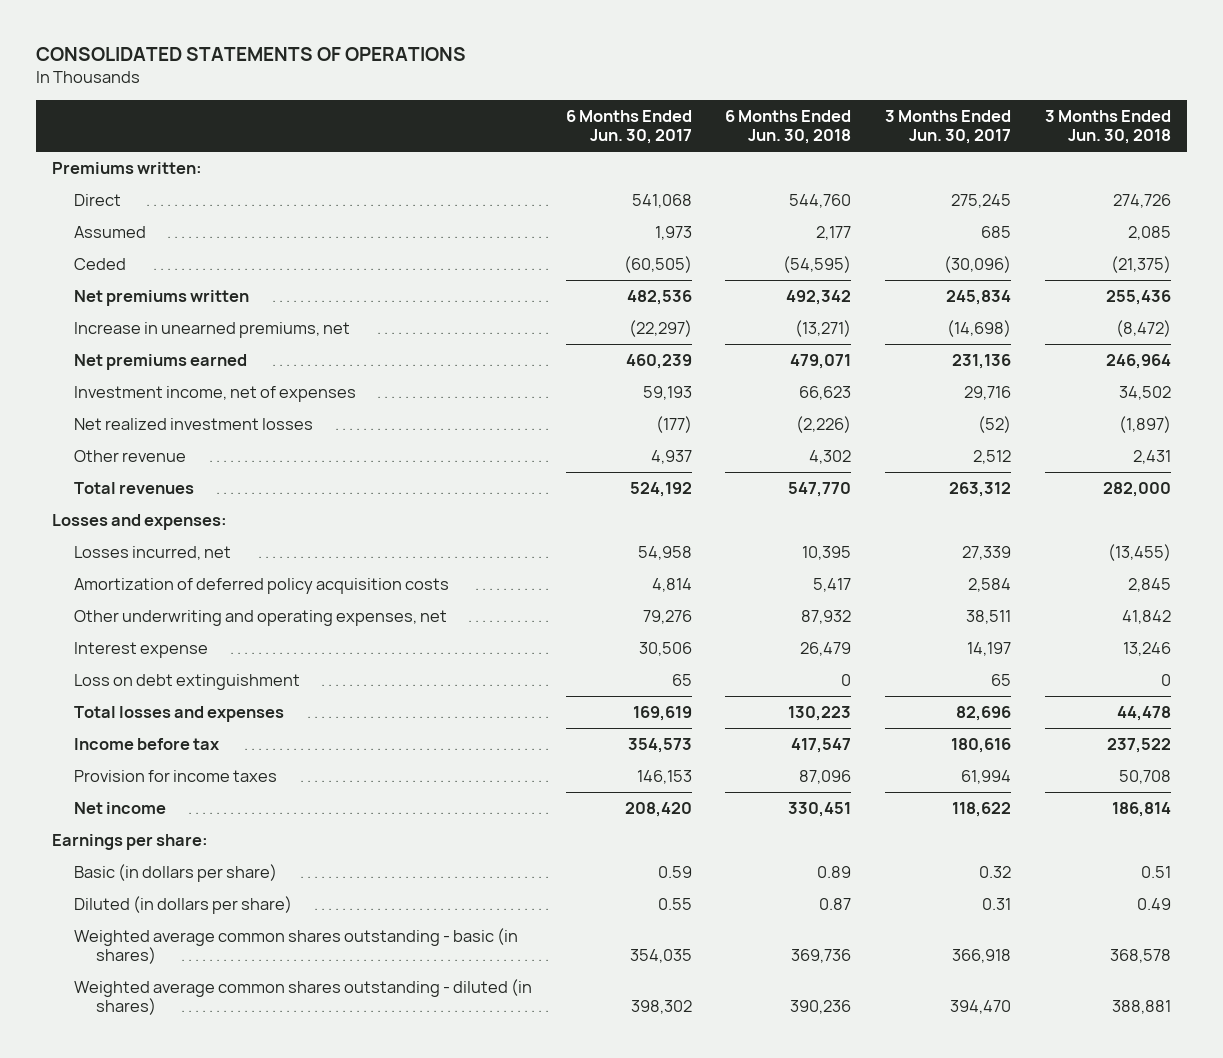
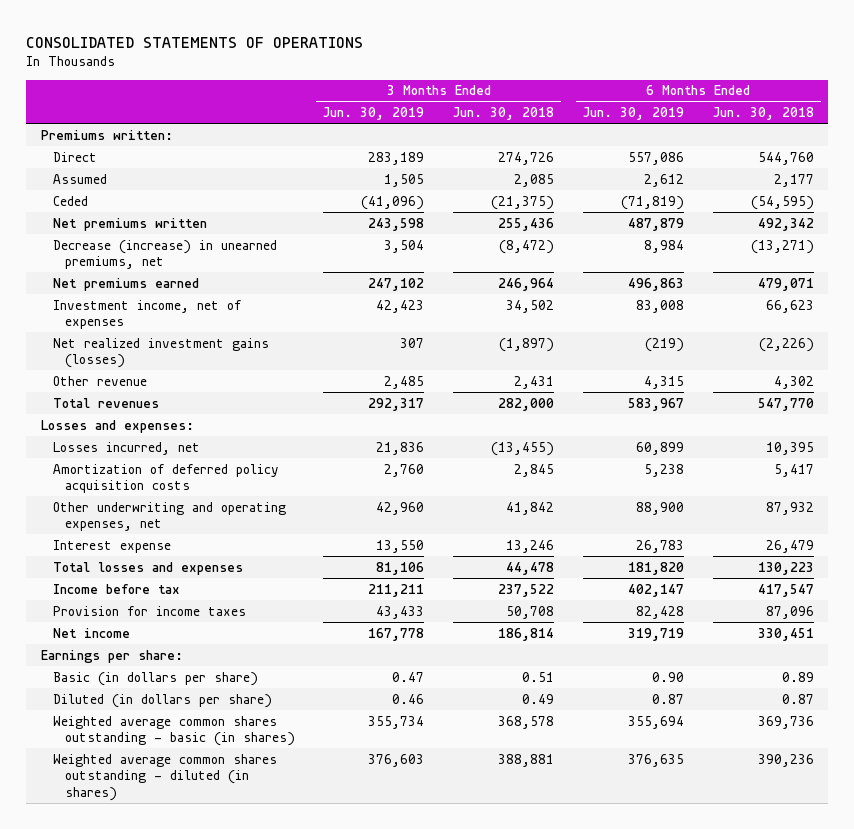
[565,109,692,145] 6 Months Ended Jun. 30, 2017 -> none
[885,109,1012,145] 3 Months Ended Jun. 30, 2017 -> none
none -> [323,107,425,121] Jun. 30, 2019
none -> [582,107,684,121] Jun. 30, 2019
[74,322,351,339] Increase in unearned premiums, net -> [52,239,277,270] Decrease (increase) in unearned premiums, net
[74,418,314,431] Net realized investment losses -> [52,337,269,369] Net realized investment gains (losses)
[74,674,301,691] Loss on debt extinguishment -> none

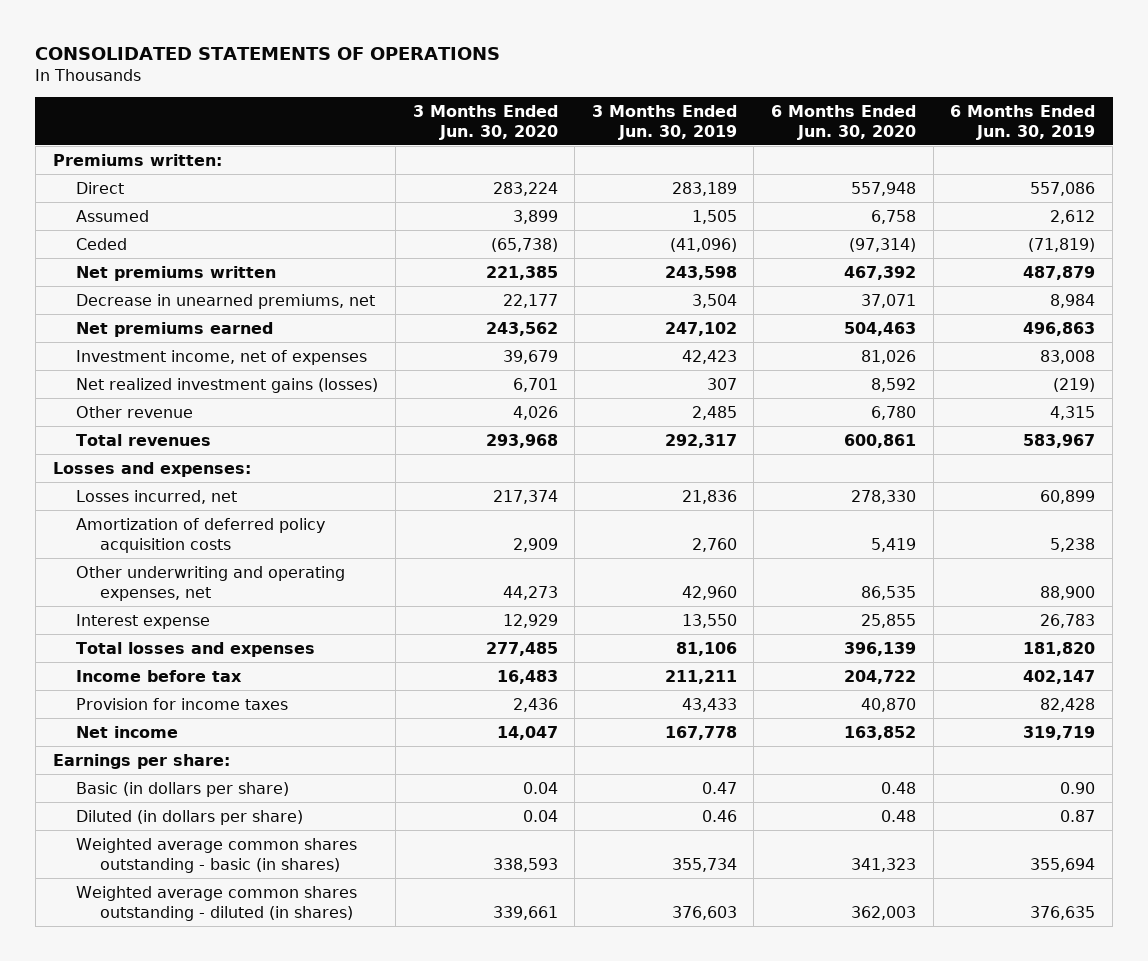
[453,107,555,121] Jun. 30, 2018 -> none
[712,107,814,121] Jun. 30, 2018 -> none
none -> [412,104,558,140] 3 Months Ended Jun. 30, 2020
none -> [771,104,917,140] 6 Months Ended Jun. 30, 2020
[52,239,277,270] Decrease (increase) in unearned premiums, net -> [76,293,376,309] Decrease in unearned premiums, net

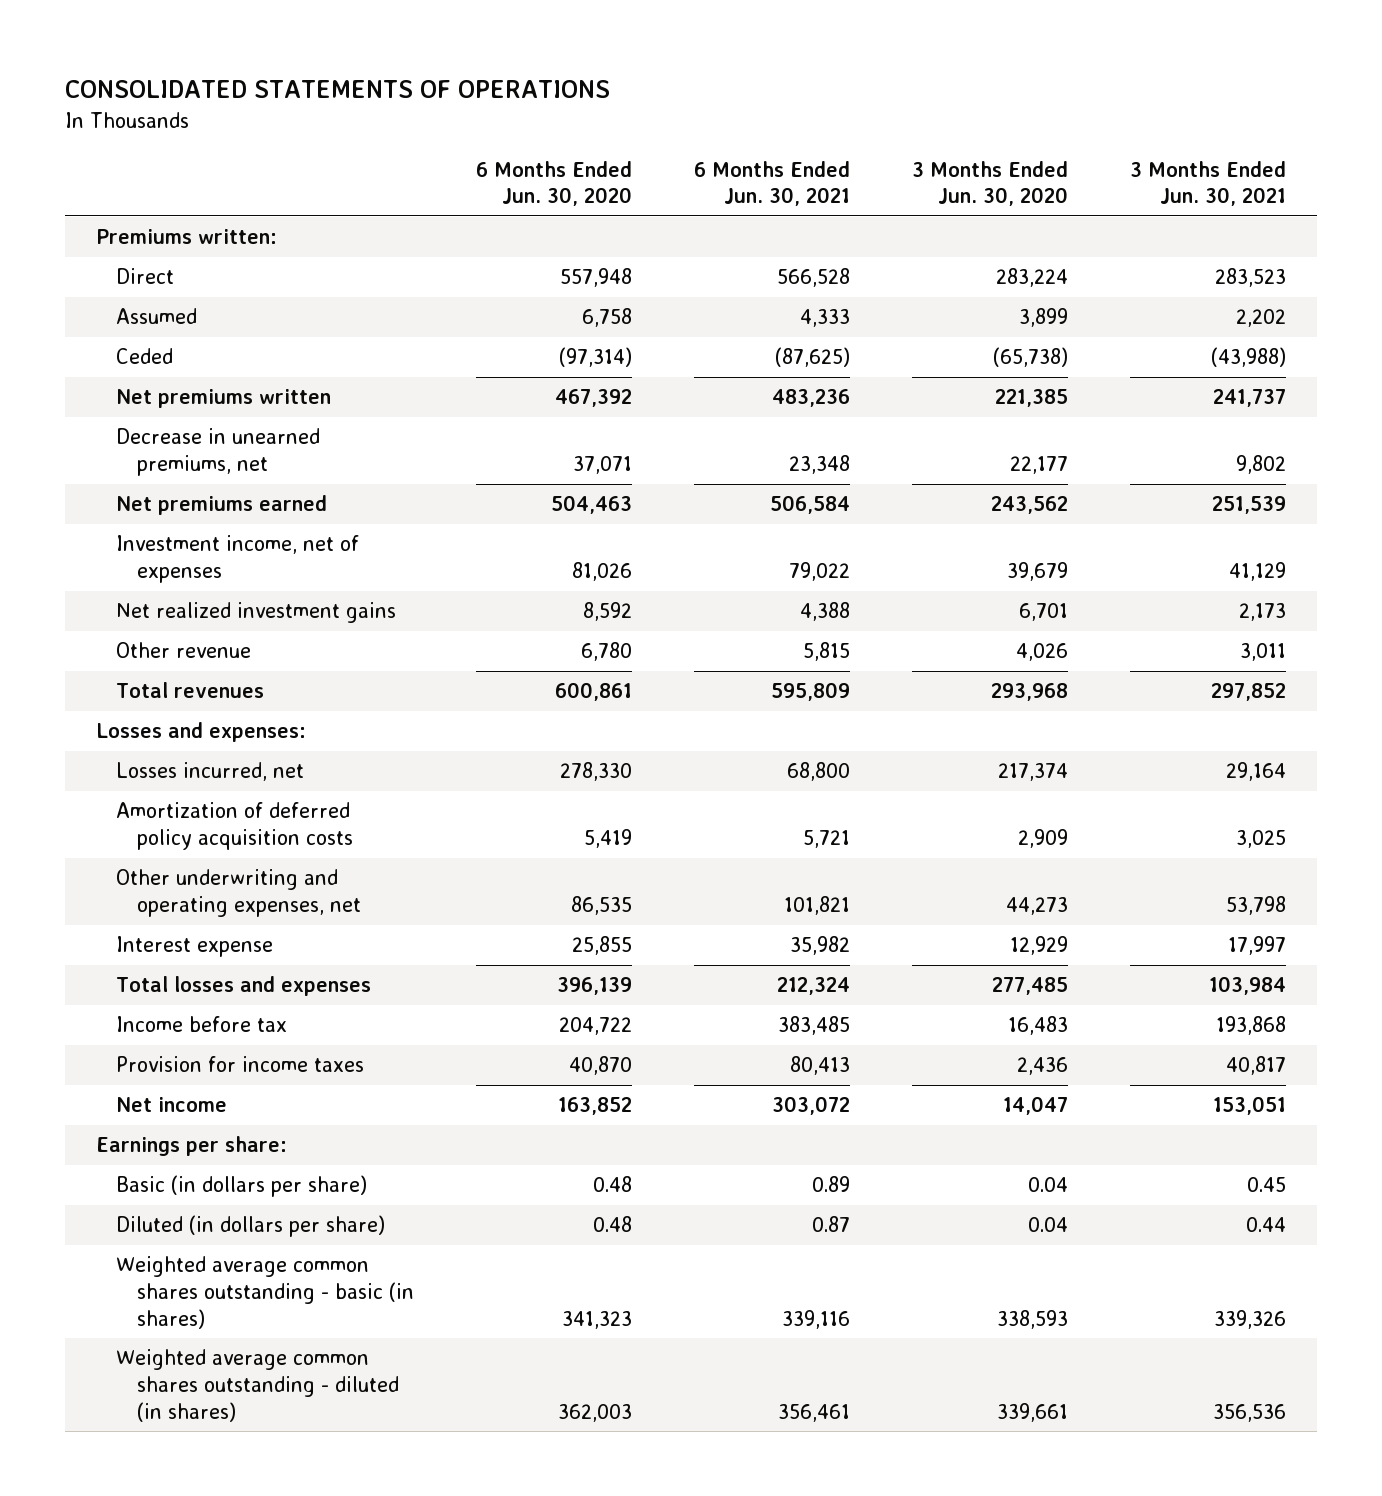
[591,104,737,140] 3 Months Ended Jun. 30, 2019 -> none
[950,104,1096,140] 6 Months Ended Jun. 30, 2019 -> none
none -> [693,160,850,207] 6 Months Ended Jun. 30, 2021
none -> [1129,160,1286,207] 3 Months Ended Jun. 30, 2021
[76,377,379,393] Net realized investment gains (losses) -> [116,602,397,624] Net realized investment gains

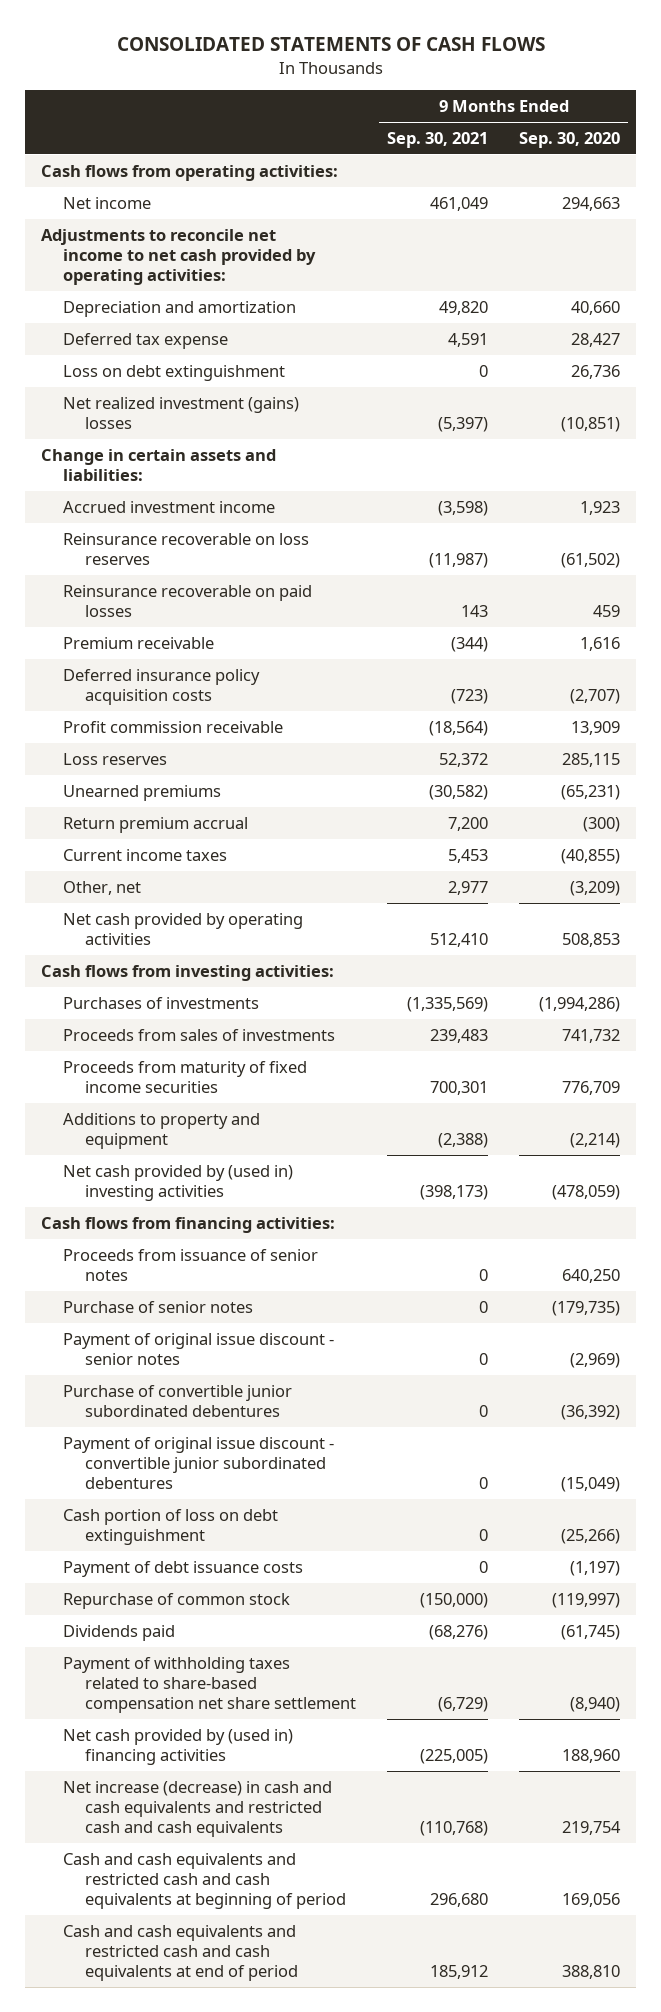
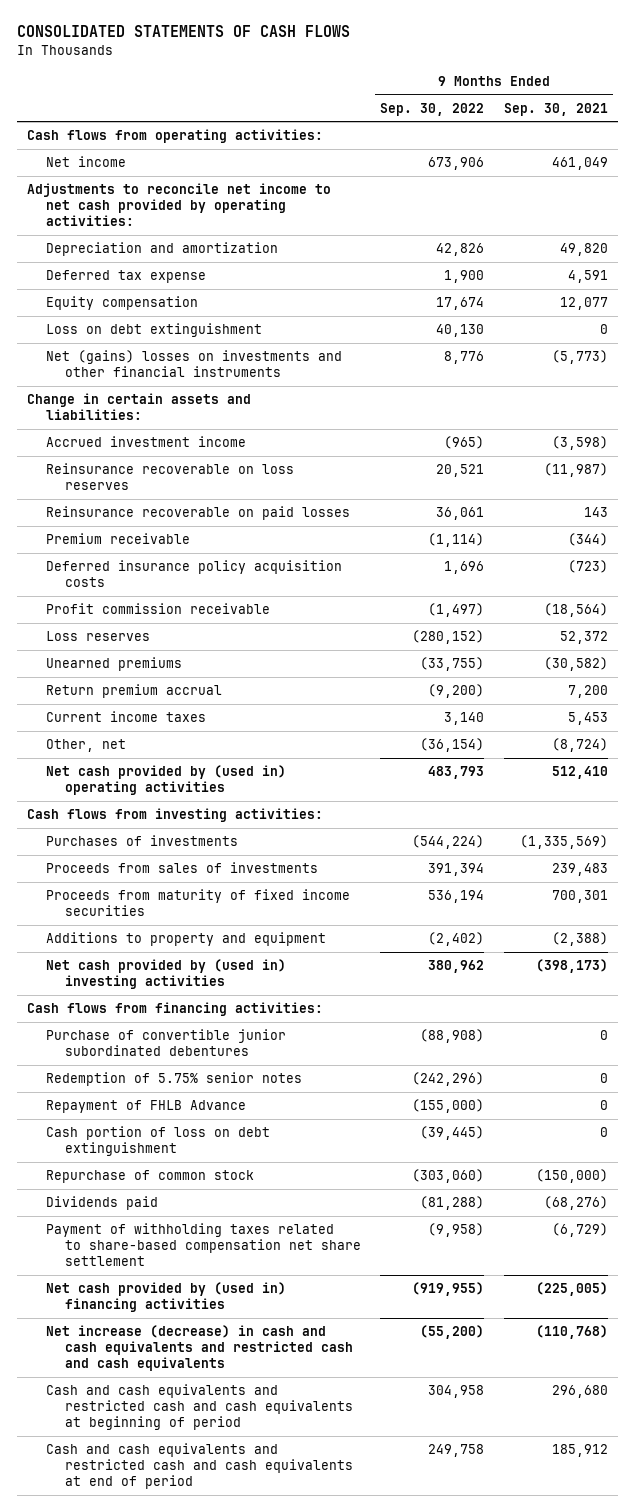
[519,131,621,148] Sep. 30, 2020 -> none
none -> [380,102,485,116] Sep. 30, 2022
none -> [45,296,198,311] Equity compensation
[63,396,300,430] Net realized investment (gains) losses -> none
none -> [45,350,342,378] Net (gains) losses on investments and other financial instruments
[448,880,489,895] 2,977 -> [552,738,609,753] (8,724)
[63,912,304,946] Net cash provided by operating activities -> [45,765,286,796] Net cash provided by (used in) operating activities
[63,1248,319,1282] Proceeds from issuance of senior notes -> none
[63,1300,254,1313] Purchase of senior notes -> none
[63,1332,335,1366] Payment of original issue discount - senior notes -> none
[63,1436,335,1490] Payment of original issue discount - convertible junior subordinated debentures -> none
none -> [45,1072,302,1087] Redemption of 5.75% senior notes
none -> [45,1100,246,1114] Repayment of FHLB Advance
[63,1560,304,1577] Payment of debt issuance costs -> none

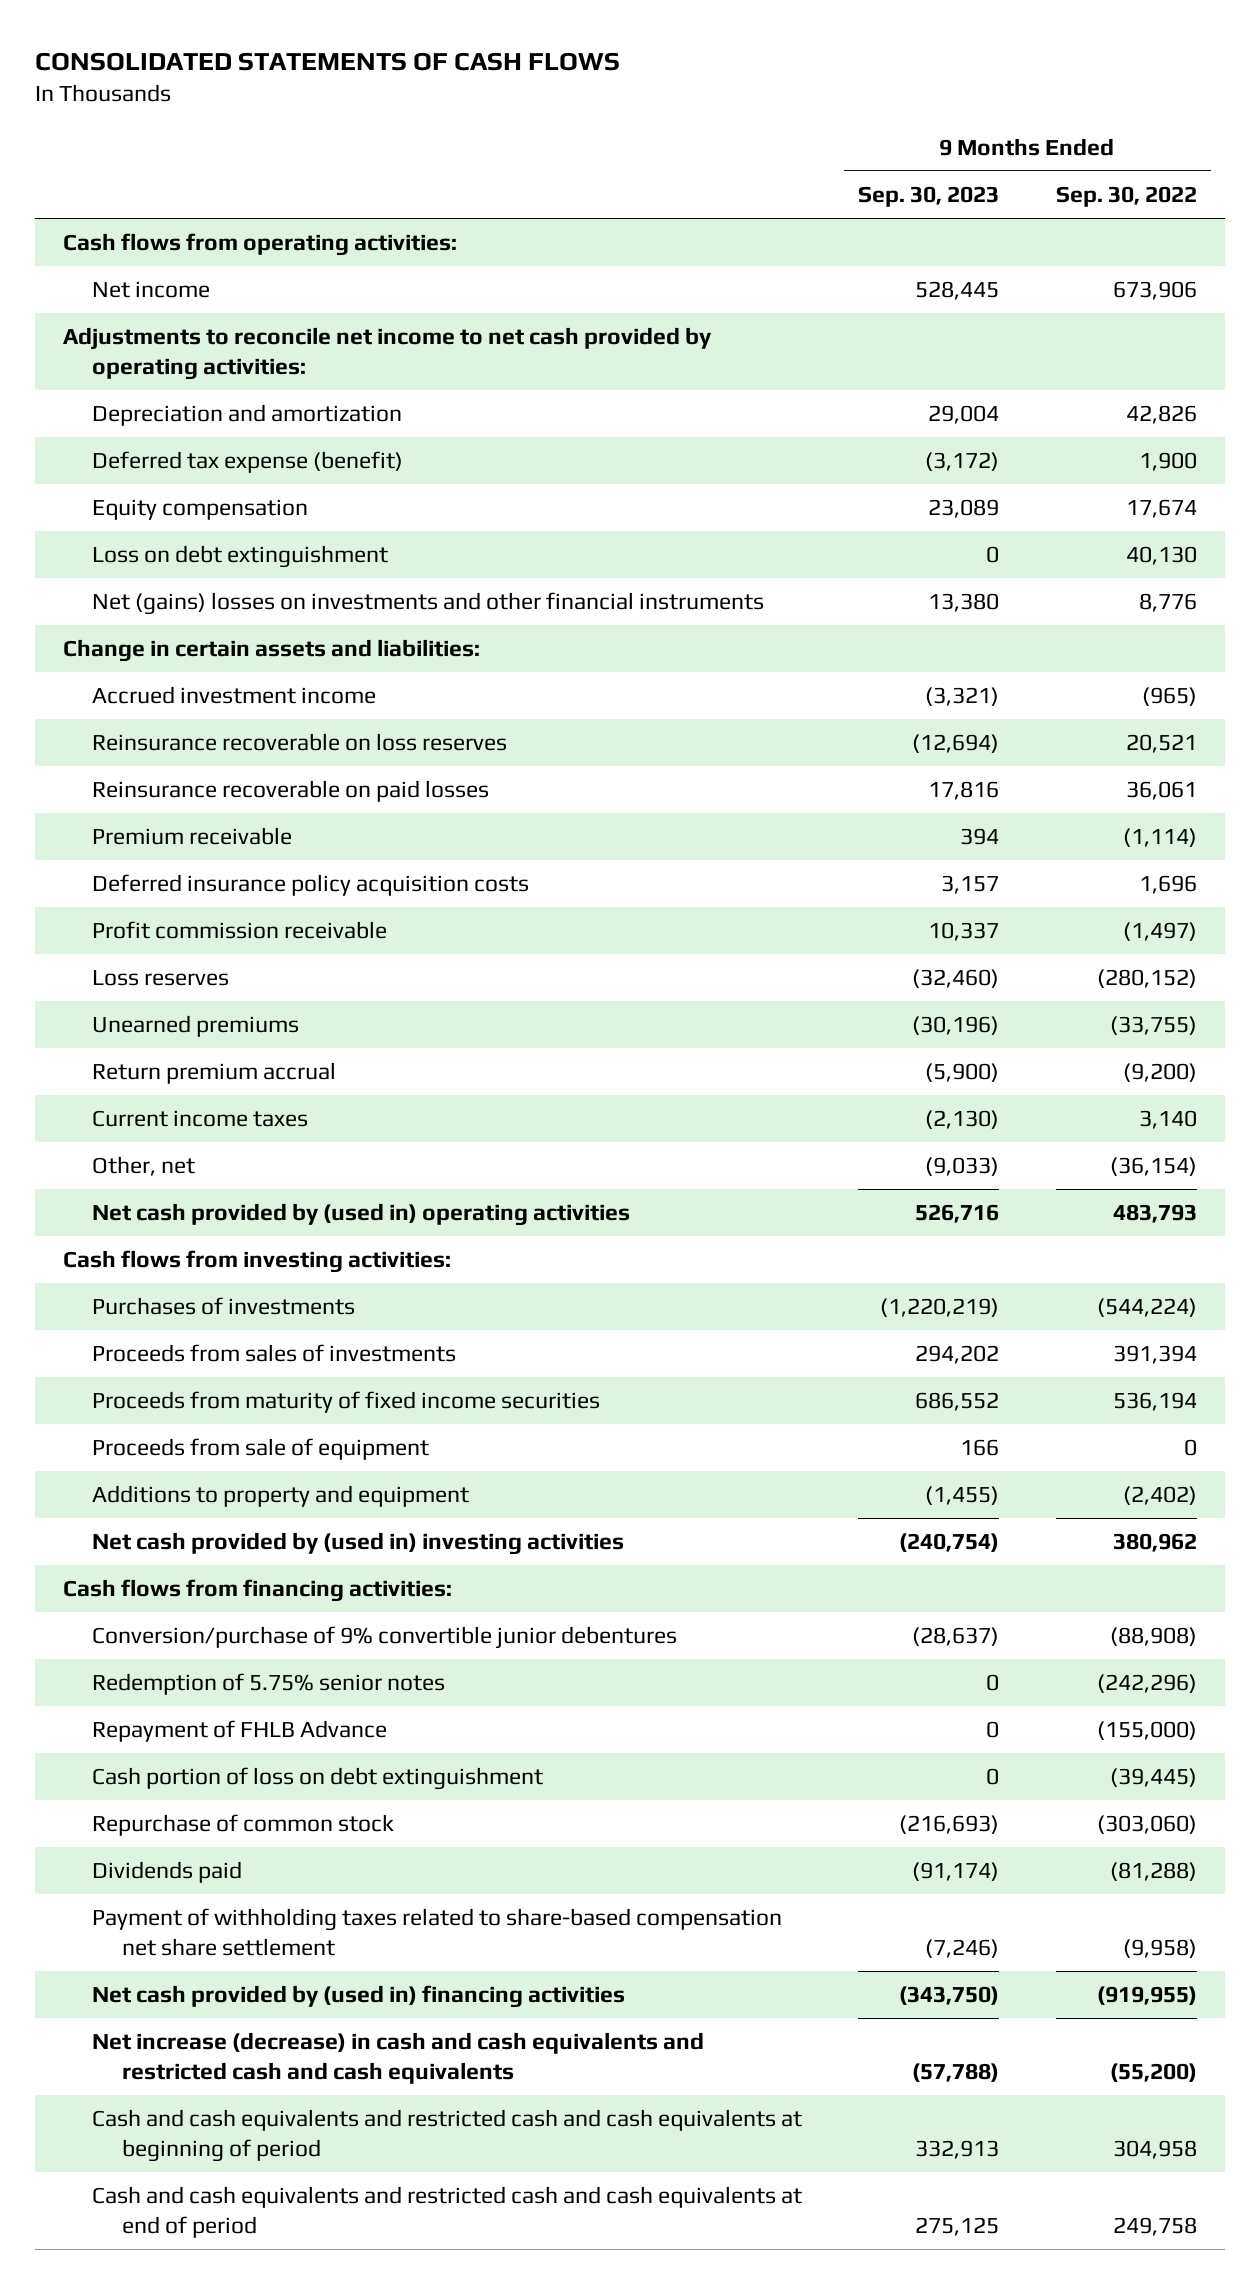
[504,102,609,116] Sep. 30, 2021 -> none
none -> [858,185,1000,207] Sep. 30, 2023
[45,270,206,284] Deferred tax expense -> [92,451,404,474] Deferred tax expense (benefit)
none -> [92,1438,430,1461] Proceeds from sale of equipment
[45,1029,286,1057] Purchase of convertible junior subordinated debentures -> [92,1626,678,1650] Conversion/purchase of 9% convertible junior debentures

